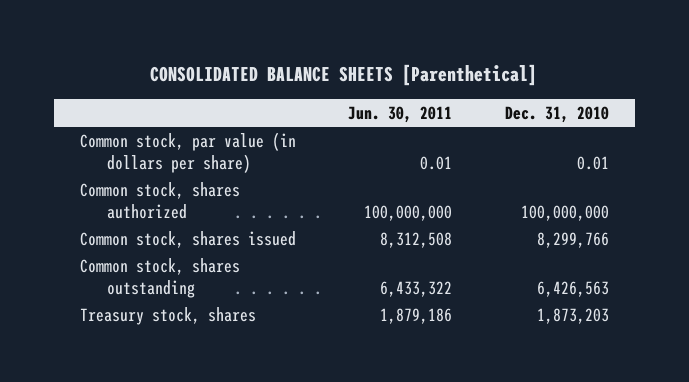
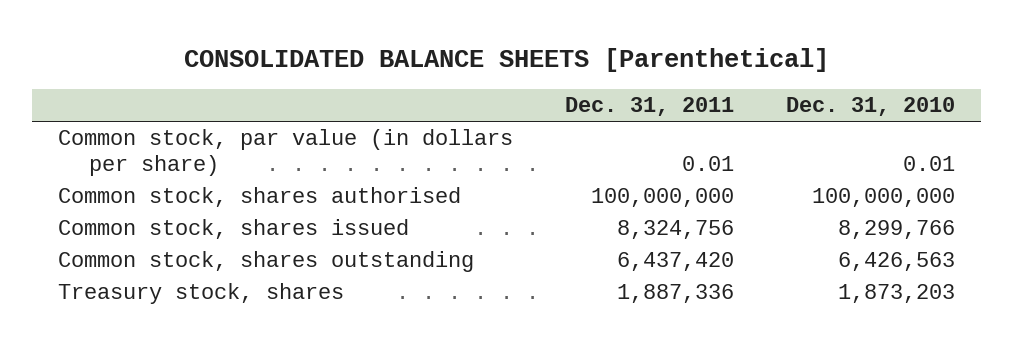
[348,105,453,123] Jun. 30, 2011 -> none
none -> [565,97,735,117] Dec. 31, 2011
[80,181,241,219] Common stock, shares authorized -> [58,187,462,208] Common stock, shares authorised

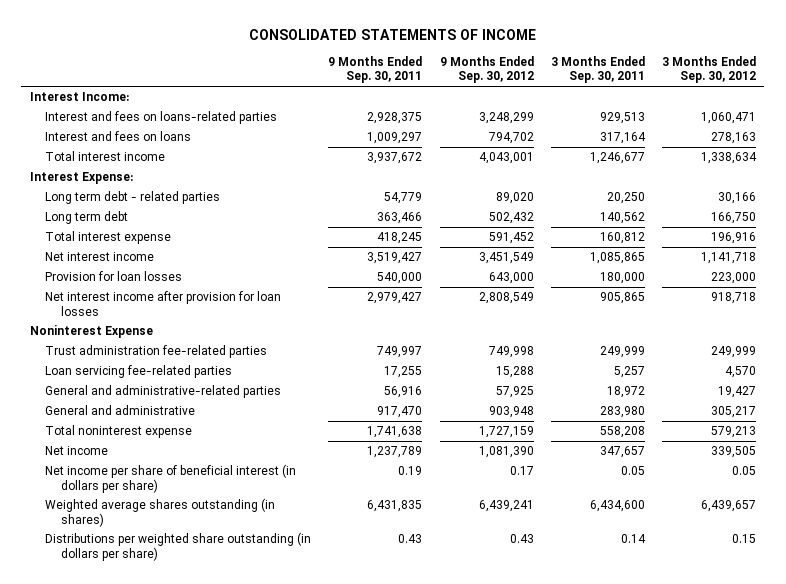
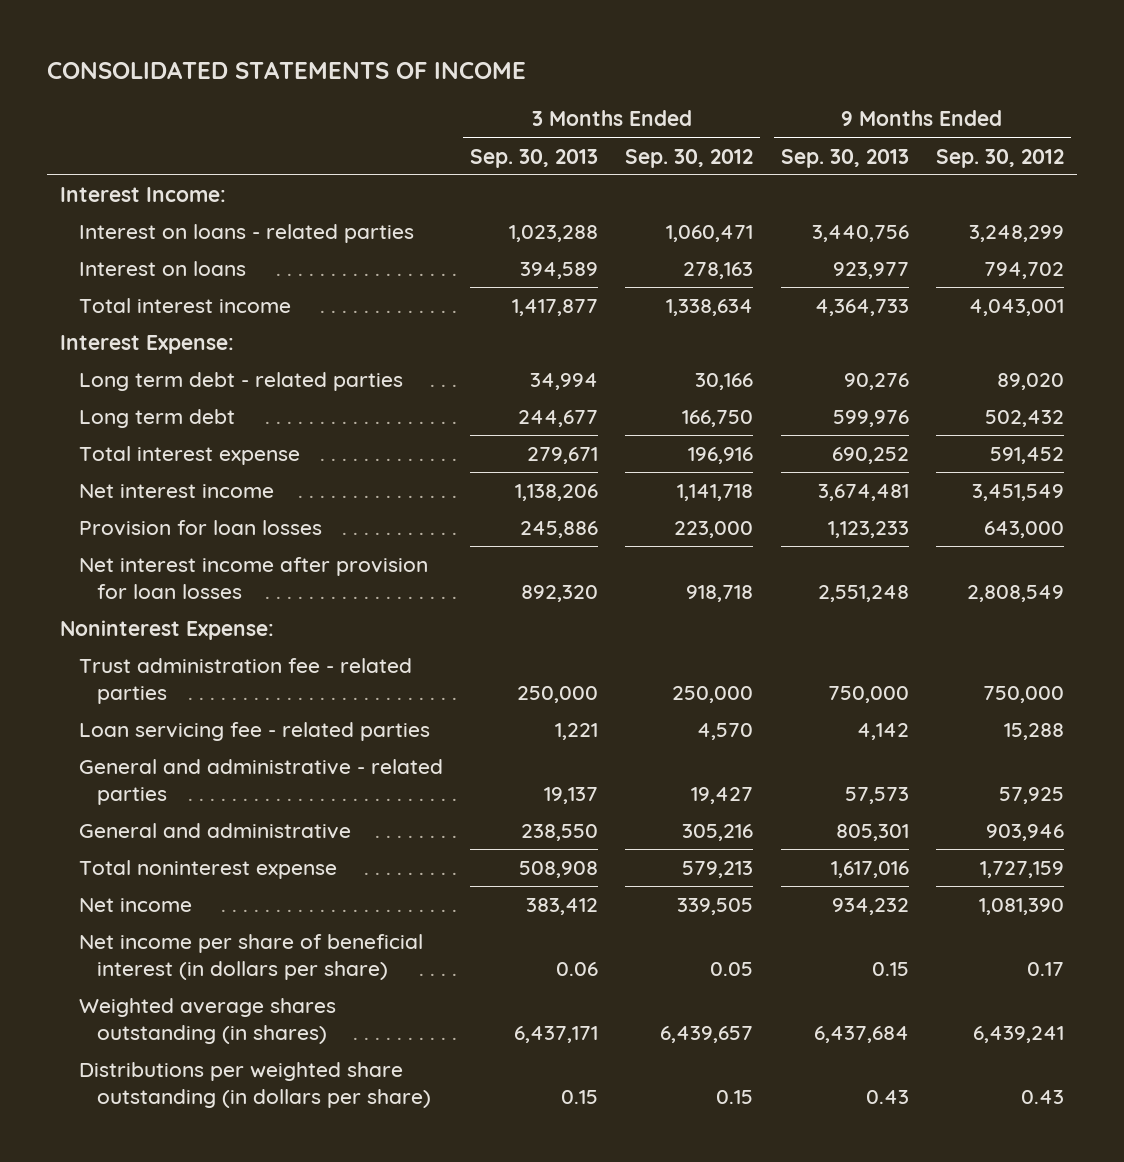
[328,56,423,84] 9 Months Ended Sep. 30, 2011 -> none
[550,56,645,84] 3 Months Ended Sep. 30, 2011 -> none
none -> [470,148,599,168] Sep. 30, 2013
none -> [780,148,909,168] Sep. 30, 2013
[45,111,278,125] Interest and fees on loans-related parties -> [78,224,414,244] Interest on loans - related parties
[45,131,192,142] Interest and fees on loans -> [78,261,246,277] Interest on loans
[29,325,153,339] Noninterest Expense -> [60,620,275,641] Noninterest Expense:
[45,345,268,359] Trust administration fee-related parties -> [78,658,412,704] Trust administration fee - related parties
[488,346,534,359] 749,998 -> [982,685,1064,703] 750,000
[710,346,756,359] 249,999 -> [672,685,754,703] 250,000
[45,365,233,379] Loan servicing fee-related parties -> [78,722,430,742] Loan servicing fee - related parties
[45,385,282,399] General and administrative-related parties -> [78,759,443,805] General and administrative - related parties
[488,406,534,419] 903,948 -> [985,824,1064,842] 903,946
[710,406,756,419] 305,217 -> [682,824,754,842] 305,216

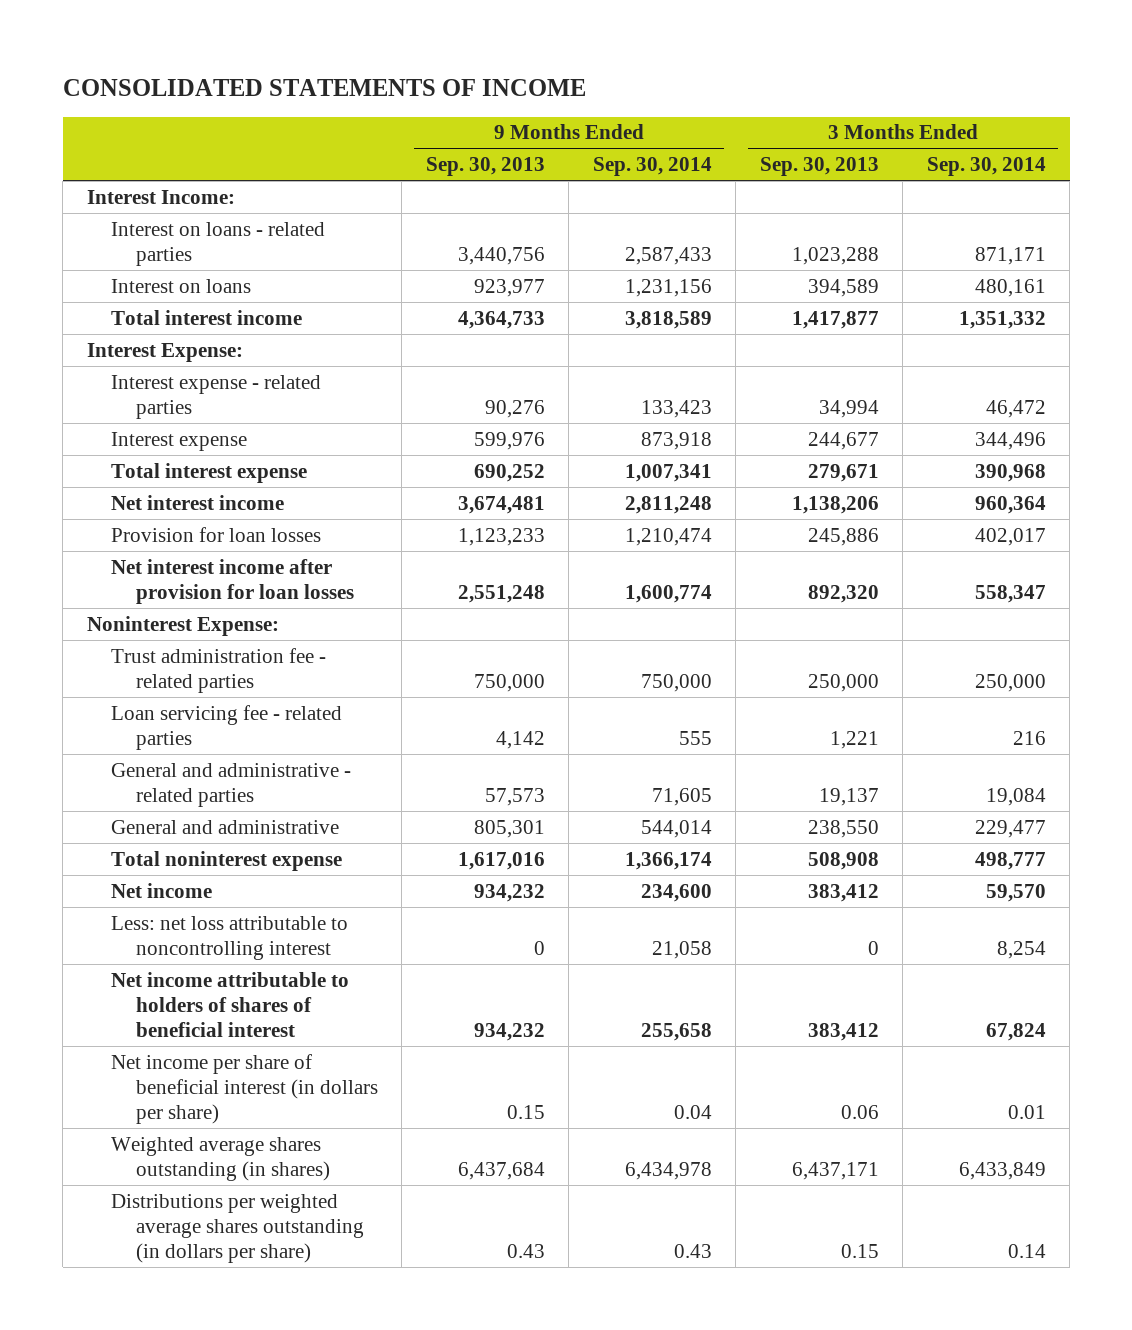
[625,148,754,168] Sep. 30, 2012 -> none
[935,148,1064,168] Sep. 30, 2012 -> none
none -> [592,157,712,177] Sep. 30, 2014
none -> [926,157,1046,177] Sep. 30, 2014
[78,372,403,392] Long term debt - related parties -> [111,374,322,419] Interest expense - related parties
[78,409,235,429] Long term debt -> [111,431,248,451] Interest expense
none -> [111,915,349,960] Less: net loss attributable to noncontrolling interest
none -> [111,971,350,1038] Net income attributable to holders of shares of beneficial interest
[78,1062,432,1108] Distributions per weighted share outstanding (in dollars per share) -> [111,1193,364,1264] Distributions per weighted average shares outstanding (in dollars per share)

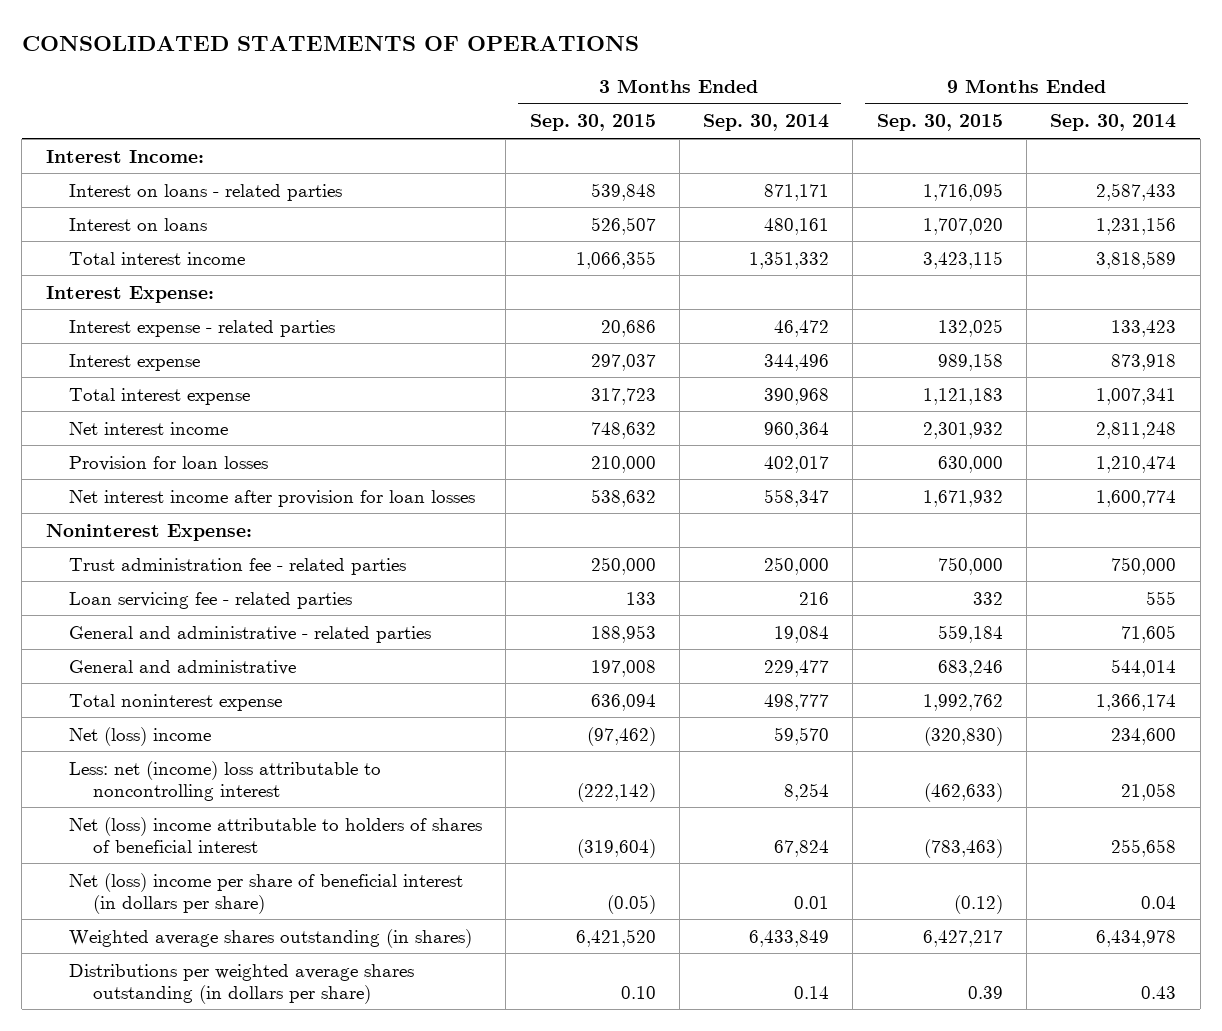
[62,78,586,96] CONSOLIDATED STATEMENTS OF INCOME -> [21,35,639,51] CONSOLIDATED STATEMENTS OF OPERATIONS
[425,157,545,177] Sep. 30, 2013 -> none
[759,157,879,177] Sep. 30, 2013 -> none
none -> [529,114,656,132] Sep. 30, 2015
none -> [876,114,1003,132] Sep. 30, 2015
[111,882,213,898] Net income -> [69,726,212,746] Net (loss) income
[111,915,349,960] Less: net loss attributable to noncontrolling interest -> [69,760,382,801] Less: net (income) loss attributable to noncontrolling interest
[111,971,350,1038] Net income attributable to holders of shares of beneficial interest -> [69,816,483,853] Net (loss) income attributable to holders of shares of beneficial interest
[111,1053,378,1125] Net income per share of beneficial interest (in dollars per share) -> [69,872,464,914] Net (loss) income per share of beneficial interest (in dollars per share)

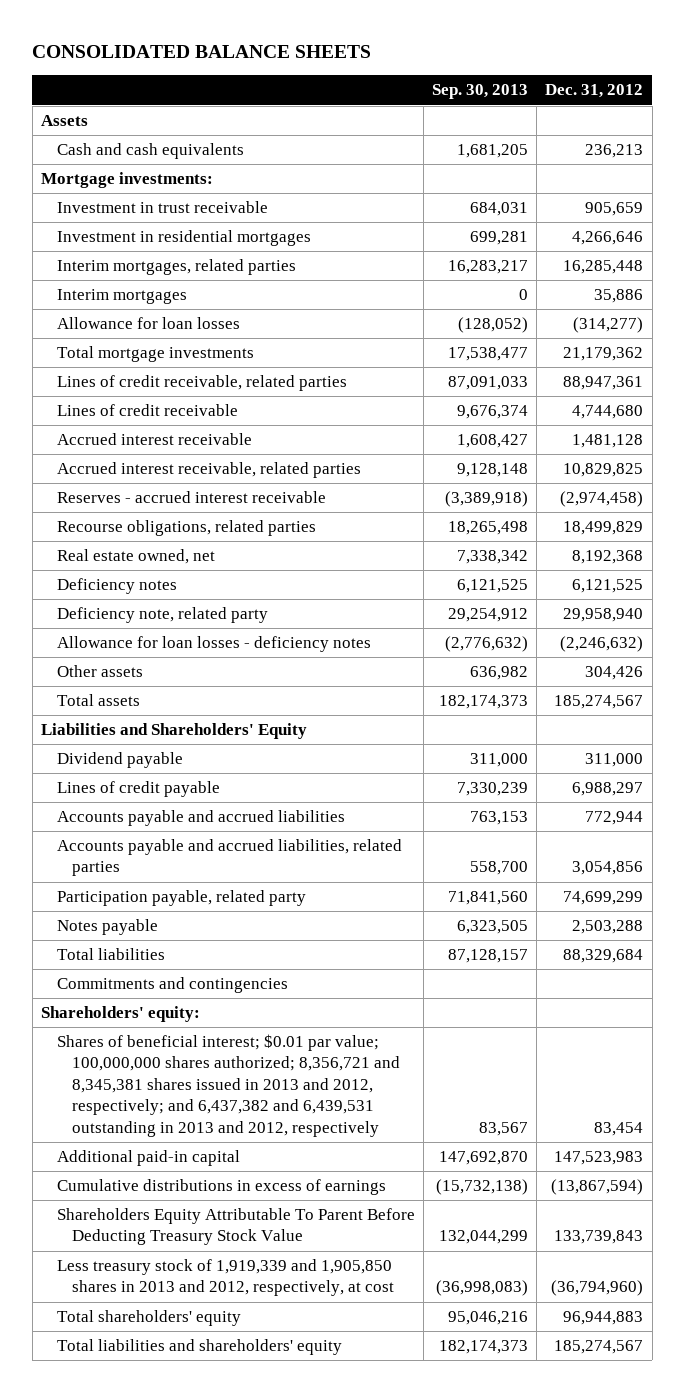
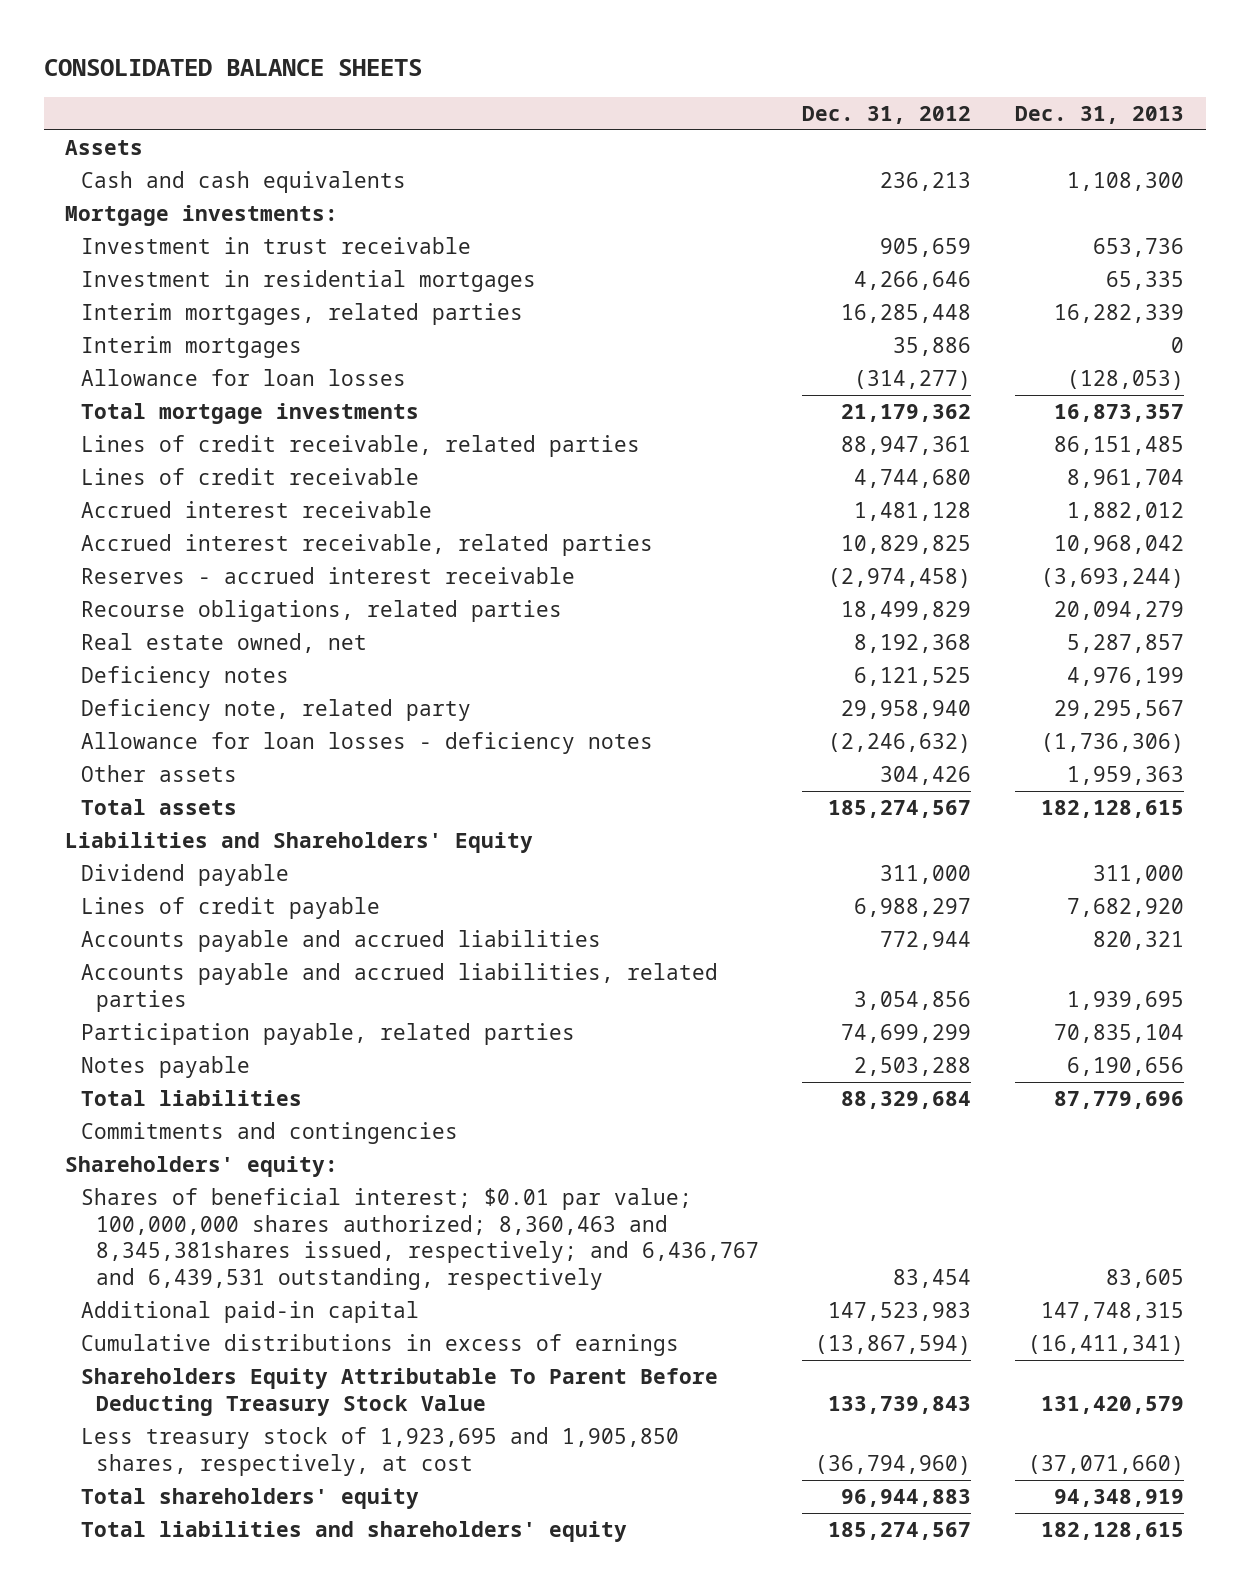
[432,84,529,100] Sep. 30, 2013 -> none
none -> [1014,105,1184,124] Dec. 31, 2013
[56,890,306,907] Participation payable, related party -> [80,1022,575,1045] Participation payable, related parties
[56,1034,401,1137] Shares of beneficial interest; $0.01 par value; 100,000,000 shares authorized; 8,356,721 and 8,345,381 shares issued in 2013 and 2012, respectively; and 6,437,382 and 6,439,531 outstanding in 2013 and 2012, respectively -> [80,1187,759,1291] Shares of beneficial interest; $0.01 par value; 100,000,000 shares authorized; 8,360,463 and 8,345,381shares issued, respectively; and 6,436,767 and 6,439,531 outstanding, respectively
[56,1259,395,1297] Less treasury stock of 1,919,339 and 1,905,850 shares in 2013 and 2012, respectively, at cost -> [80,1426,679,1476] Less treasury stock of 1,923,695 and 1,905,850 shares, respectively, at cost

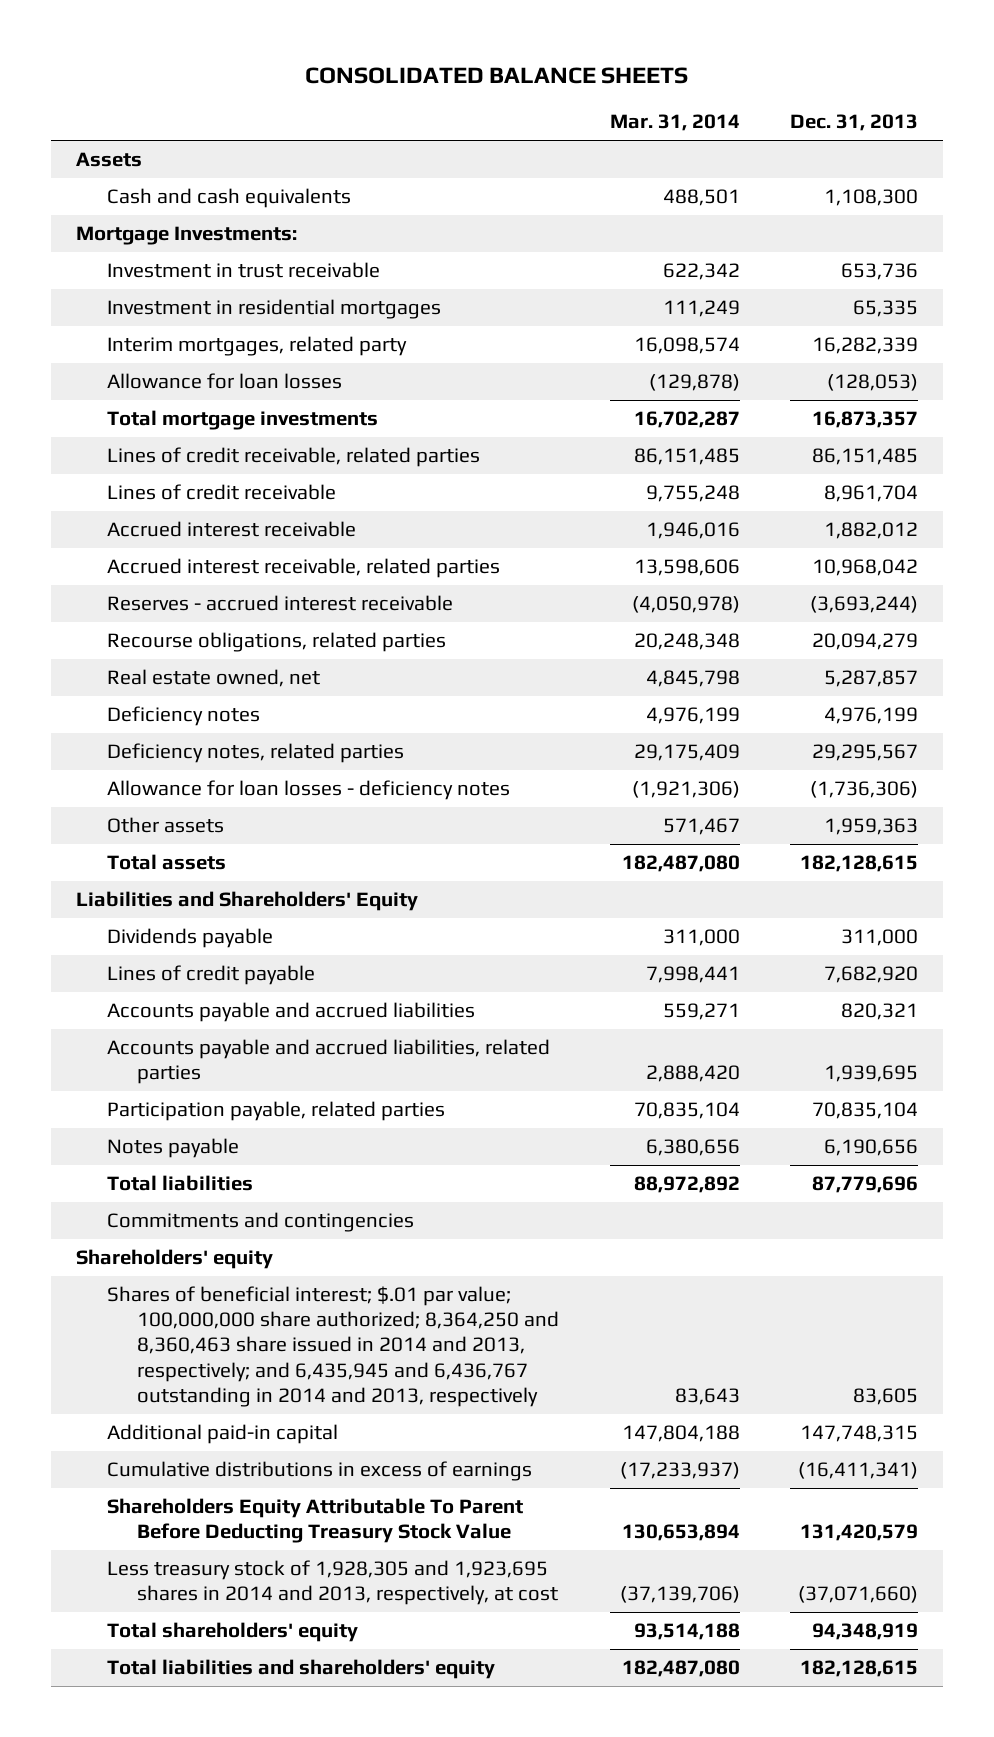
[802,105,972,124] Dec. 31, 2012 -> none
none -> [609,114,740,132] Mar. 31, 2014
[65,204,339,226] Mortgage investments: -> [76,226,298,246] Mortgage Investments:
[80,335,302,358] Interim mortgages -> none
[80,302,523,325] Interim mortgages, related parties -> [106,336,407,357] Interim mortgages, related party
[80,698,471,721] Deficiency note, related party -> [106,743,404,764] Deficiency notes, related parties
[80,863,289,886] Dividend payable -> [106,928,273,949] Dividends payable
[65,1155,339,1177] Shareholders' equity: -> [76,1249,274,1270] Shareholders' equity
[80,1187,759,1291] Shares of beneficial interest; $0.01 par value; 100,000,000 shares authorized; 8,360,463 and 8,345,381shares issued, respectively; and 6,436,767 and 6,439,531 outstanding, respectively -> [106,1286,560,1407] Shares of beneficial interest; $.01 par value; 100,000,000 share authorized; 8,364,250 and 8,360,463 share issued in 2014 and 2013, respectively; and 6,435,945 and 6,436,767 outstanding in 2014 and 2013, respectively
[80,1426,679,1476] Less treasury stock of 1,923,695 and 1,905,850 shares, respectively, at cost -> [106,1560,559,1606] Less treasury stock of 1,928,305 and 1,923,695 shares in 2014 and 2013, respectively, at cost

